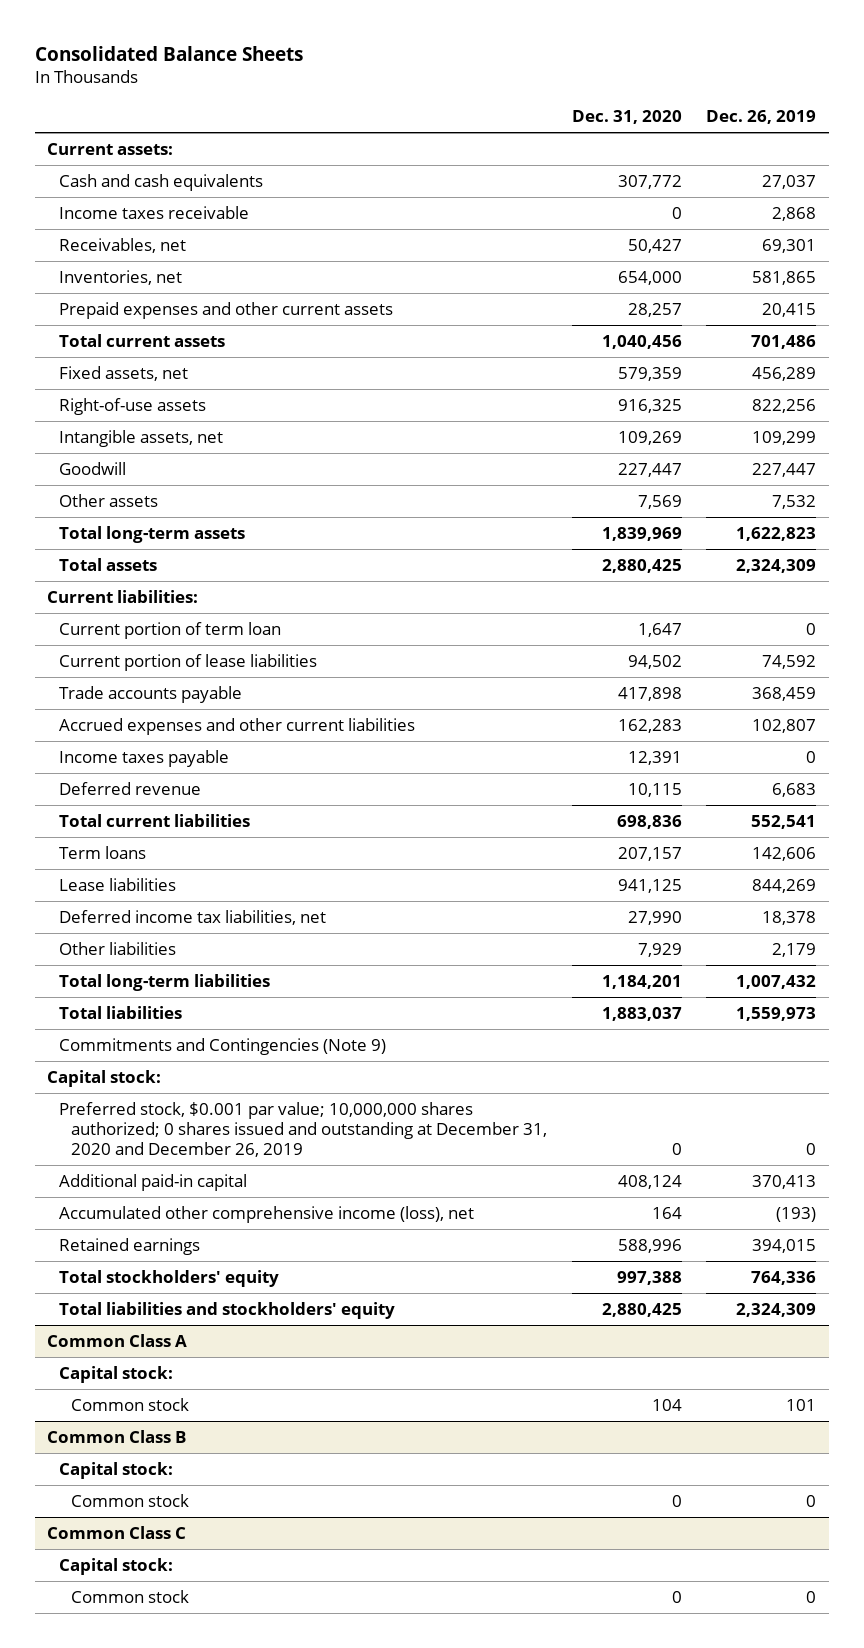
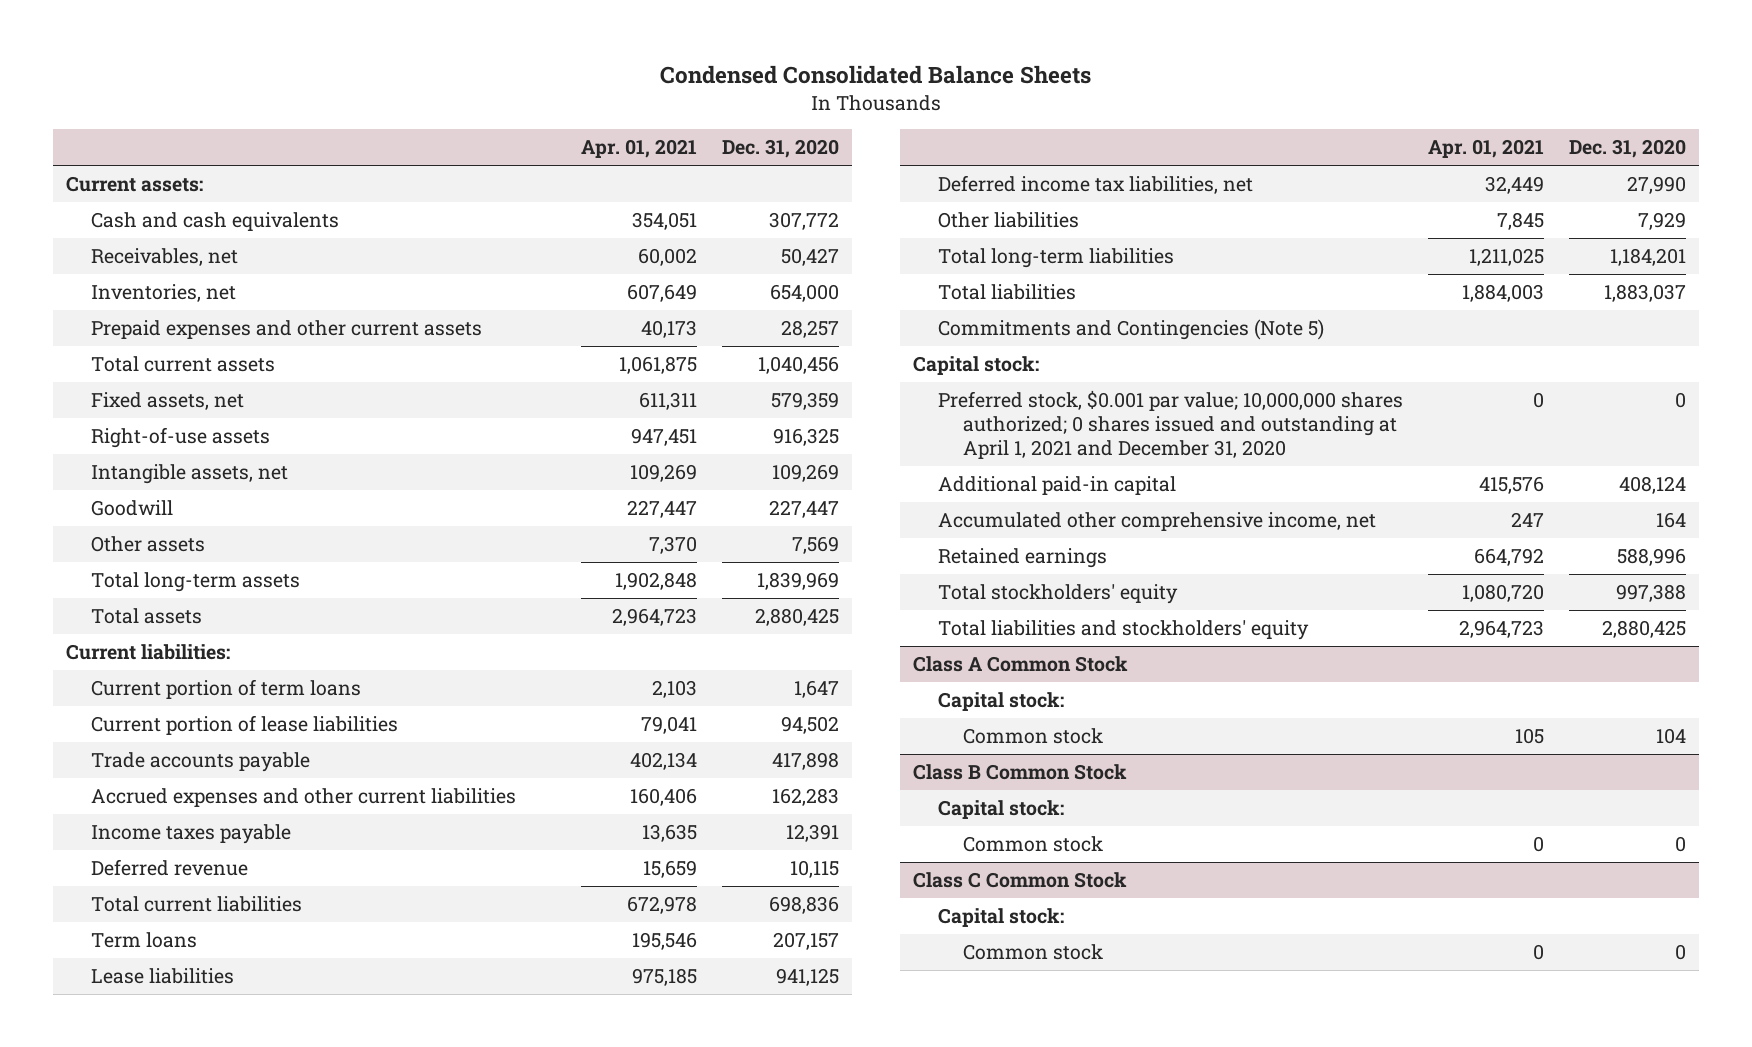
[35,45,304,61] Consolidated Balance Sheets -> [659,65,1091,85] Condensed Consolidated Balance Sheets
[706,109,817,124] Dec. 26, 2019 -> none
none -> [580,139,697,159] Apr. 01, 2021
[59,206,250,220] Income taxes receivable -> none
[59,622,282,640] Current portion of term loan -> [90,679,361,700] Current portion of term loans
[59,1038,387,1056] Commitments and Contingencies (Note 9) -> [937,319,1324,341] Commitments and Contingencies (Note 5)
[59,1102,548,1157] Preferred stock, $0.001 par value; 10,000,000 shares authorized; 0 shares issued and outstanding at December 31, 2020 and December 26, 2019 -> [937,390,1403,460] Preferred stock, $0.001 par value; 10,000,000 shares authorized; 0 shares issued and outstanding at April 1, 2021 and December 31, 2020
[59,1206,475,1224] Accumulated other comprehensive income (loss), net -> [937,512,1376,532] Accumulated other comprehensive income, net
[47,1334,188,1348] Common Class A -> [912,656,1128,673] Class A Common Stock
[47,1430,187,1444] Common Class B -> [912,764,1127,781] Class B Common Stock
[47,1526,187,1540] Common Class C -> [912,872,1127,889] Class C Common Stock

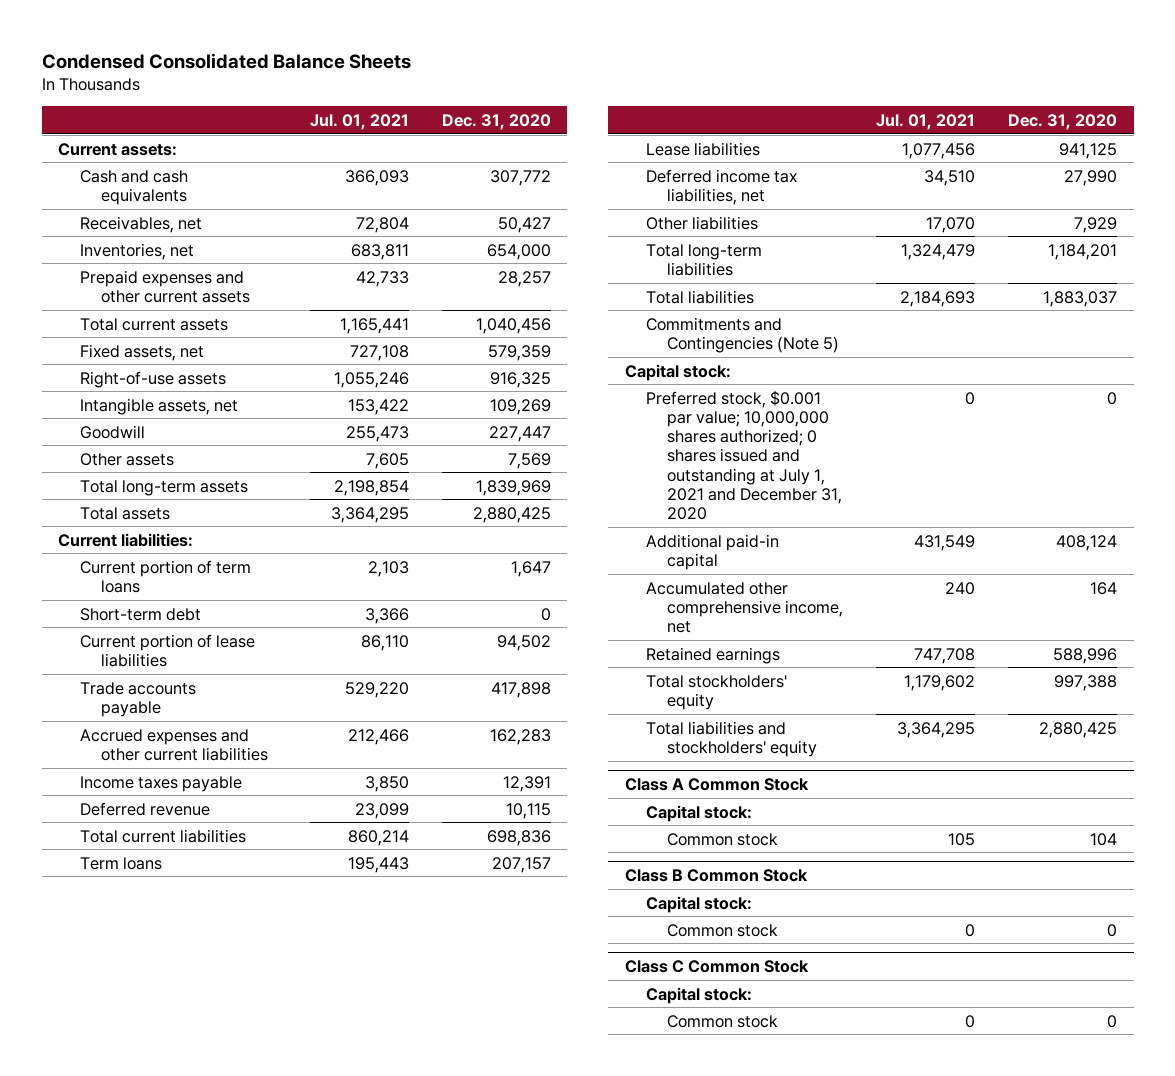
[580,139,697,159] Apr. 01, 2021 -> none
none -> [309,114,409,131] Jul. 01, 2021
none -> [79,607,201,621] Short-term debt
[937,390,1403,460] Preferred stock, $0.001 par value; 10,000,000 shares authorized; 0 shares issued and outstanding at April 1, 2021 and December 31, 2020 -> [646,389,843,521] Preferred stock, $0.001 par value; 10,000,000 shares authorized; 0 shares issued and outstanding at July 1, 2021 and December 31, 2020

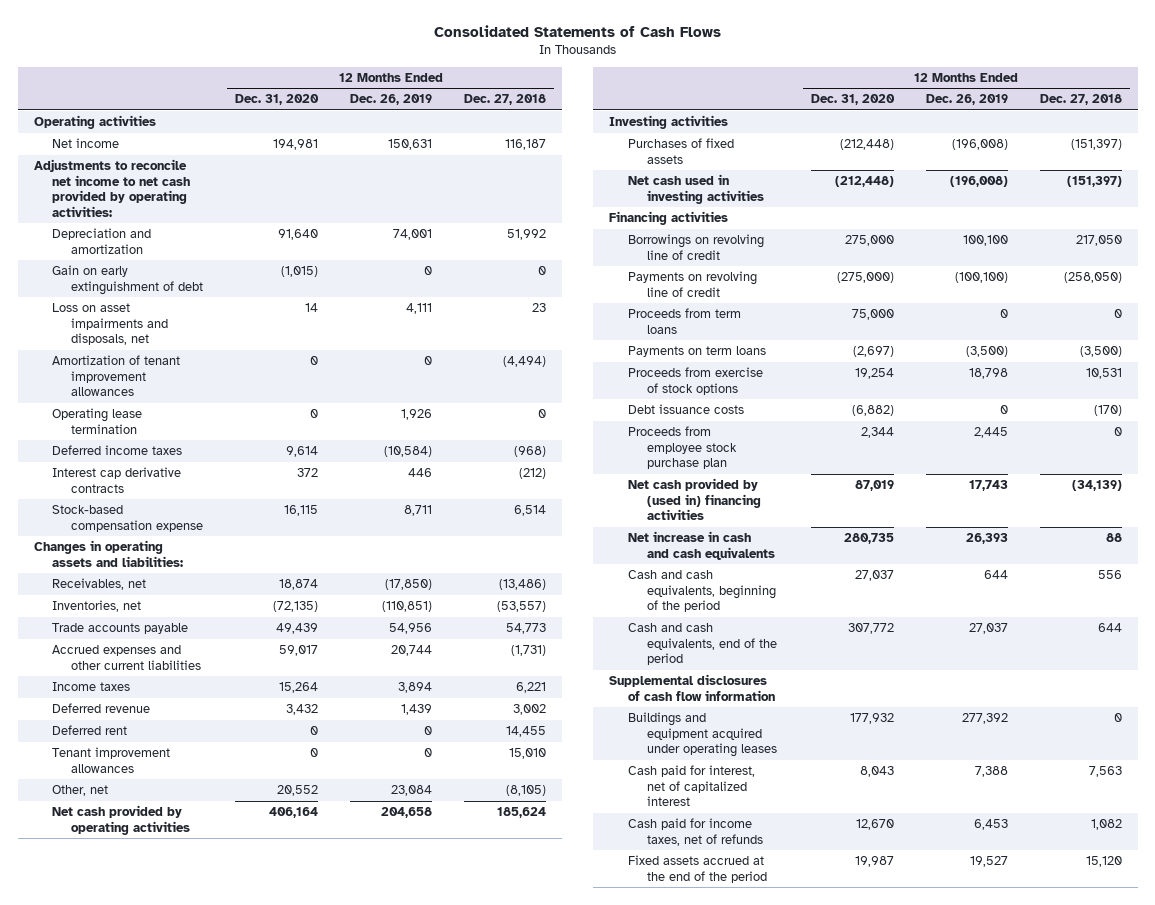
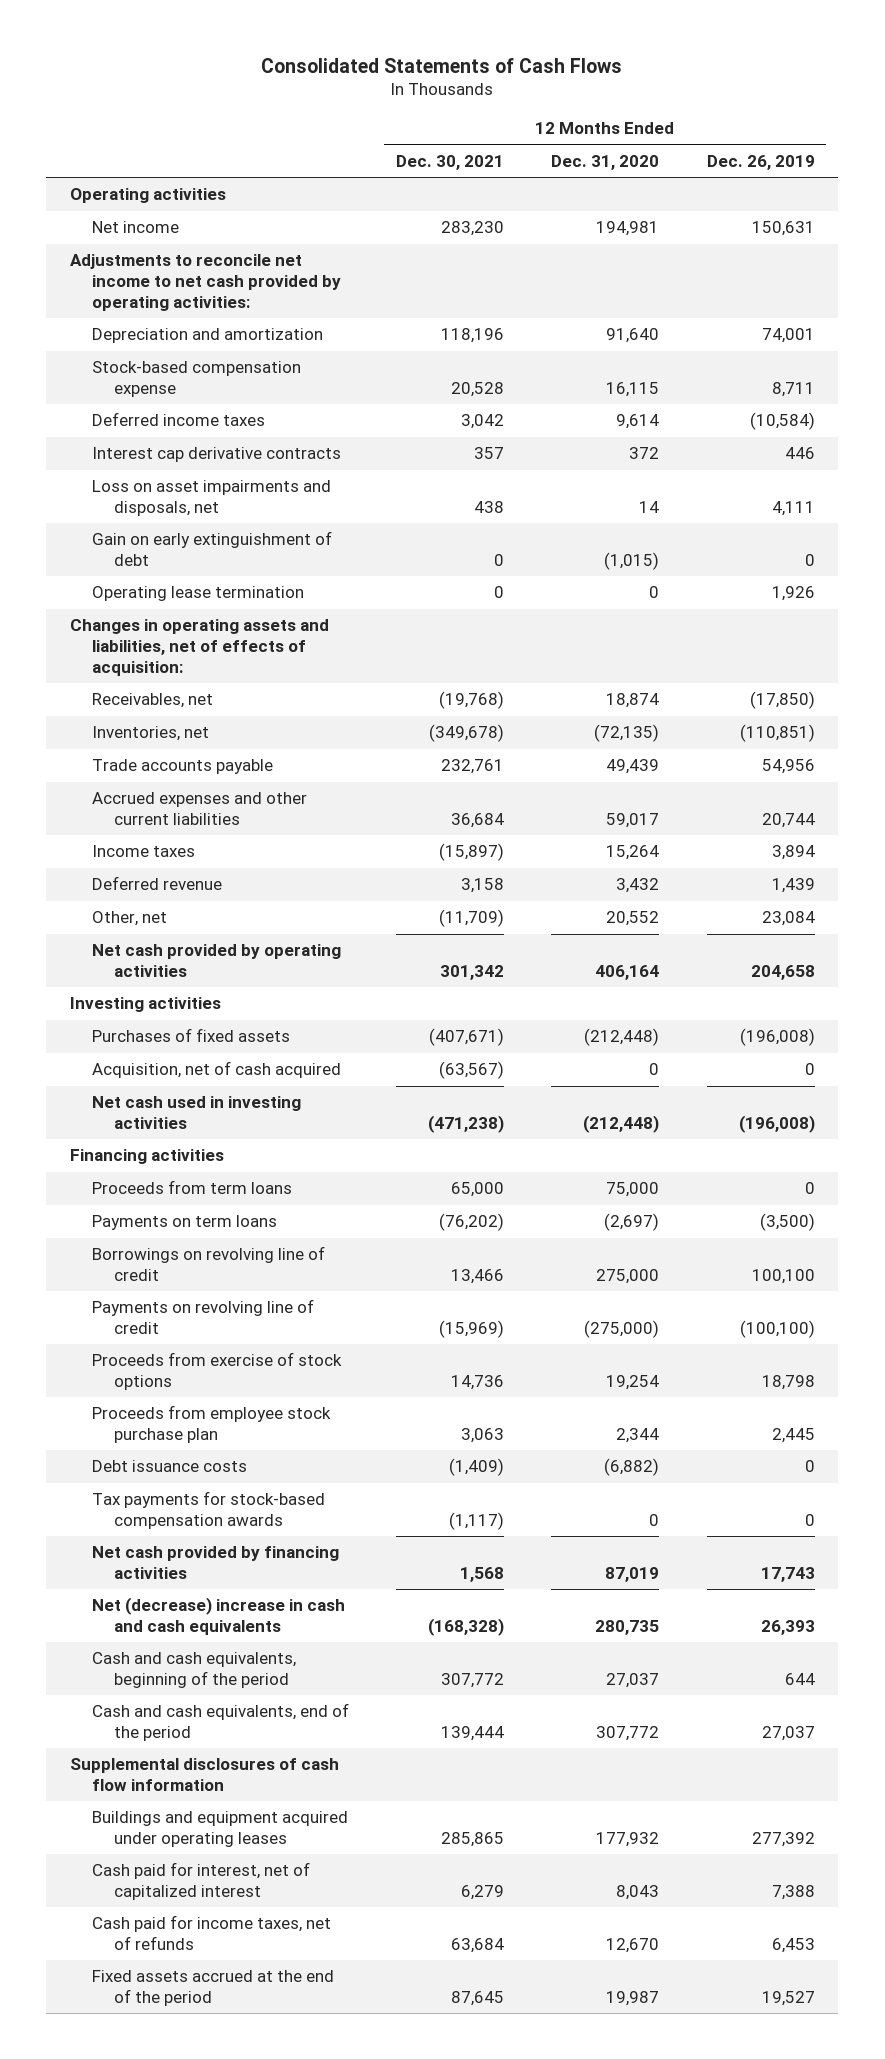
[463,94,546,106] Dec. 27, 2018 -> none
none -> [396,154,505,170] Dec. 30, 2021
[52,355,181,397] Amortization of tenant improvement allowances -> none
[52,505,204,532] Stock-based compensation expense -> [91,361,301,398] Stock-based compensation expense
[52,303,169,346] Loss on asset impairments and disposals, net -> [91,480,331,517] Loss on asset impairments and disposals, net
[52,265,204,295] Gain on early extinguishment of debt -> [91,531,332,567] Gain on early extinguishment of debt
[52,408,143,434] Operating lease termination -> [91,586,304,602] Operating lease termination
[33,540,184,567] Changes in operating assets and liabilities: -> [69,619,329,676] Changes in operating assets and liabilities, net of effects of acquisition:
[52,725,128,736] Deferred rent -> none
[52,747,171,773] Tenant improvement allowances -> none
none -> [91,1061,341,1079] Acquisition, net of cash acquired
[628,234,765,260] Borrowings on revolving line of credit -> [91,1246,325,1282] Borrowings on revolving line of credit
[628,271,758,297] Payments on revolving line of credit -> [91,1299,314,1335] Payments on revolving line of credit
[628,404,745,415] Debt issuance costs -> [91,1460,247,1473] Debt issuance costs
none -> [91,1491,325,1530] Tax payments for stock-based compensation awards
[628,478,762,521] Net cash provided by (used in) financing activities -> [91,1546,339,1580] Net cash provided by financing activities
[628,531,776,560] Net increase in cash and cash equivalents -> [91,1597,345,1636] Net (decrease) increase in cash and cash equivalents

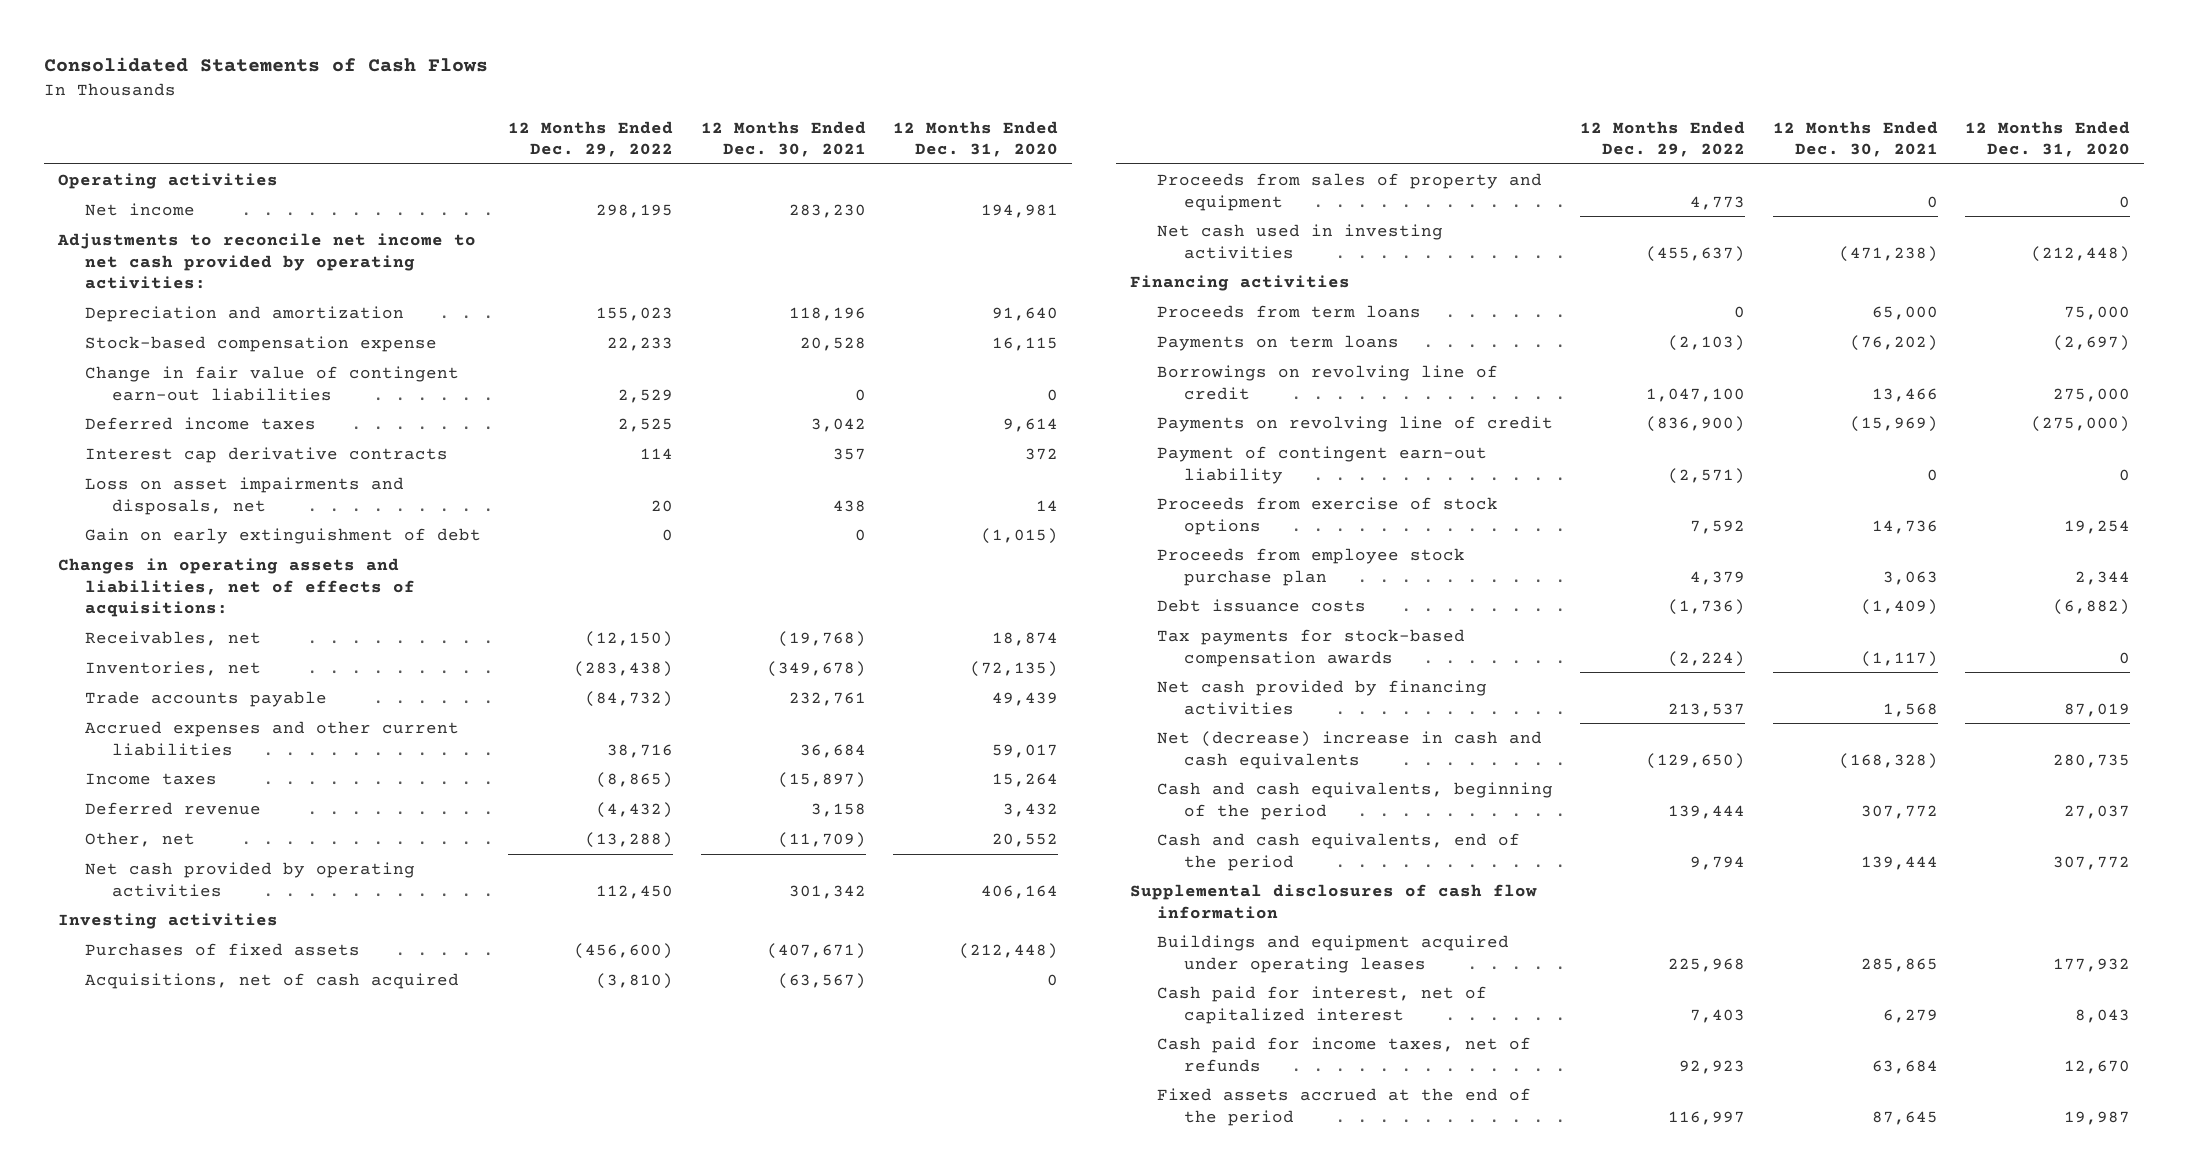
[706,154,815,170] Dec. 26, 2019 -> none
none -> [508,120,674,158] 12 Months Ended Dec. 29, 2022
none -> [84,365,459,401] Change in fair value of contingent earn-out liabilities
[91,586,304,602] Operating lease termination -> none
[69,619,329,676] Changes in operating assets and liabilities, net of effects of acquisition: -> [57,557,415,618] Changes in operating assets and liabilities, net of effects of acquisitions:
[91,1061,341,1079] Acquisition, net of cash acquired -> [84,972,459,989] Acquisitions, net of cash acquired
none -> [1156,172,1542,211] Proceeds from sales of property and equipment
none -> [1156,445,1487,484] Payment of contingent earn-out liability

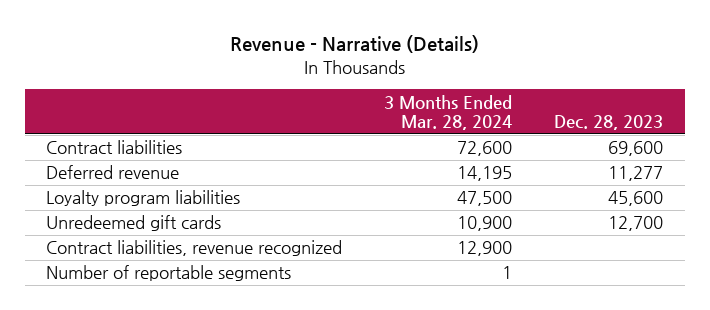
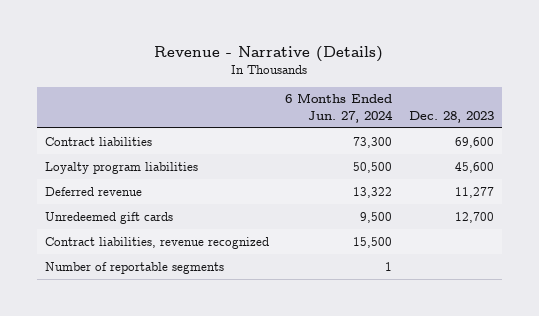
[384,94,513,131] 3 Months Ended Mar. 28, 2024 -> none
none -> [285,93,394,123] 6 Months Ended Jun. 27, 2024
[46,165,180,180] Deferred revenue -> [44,186,142,196] Deferred revenue

